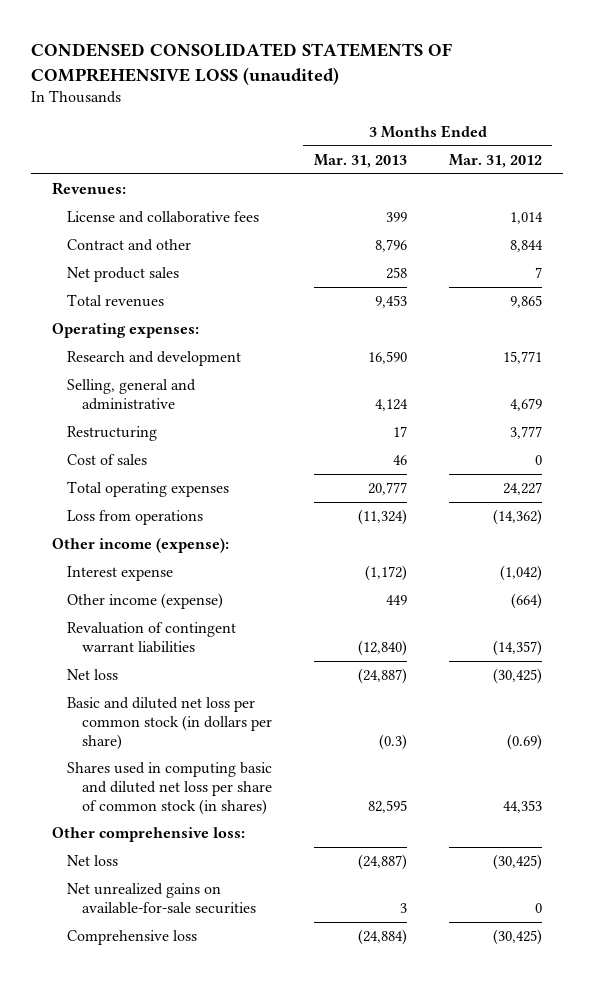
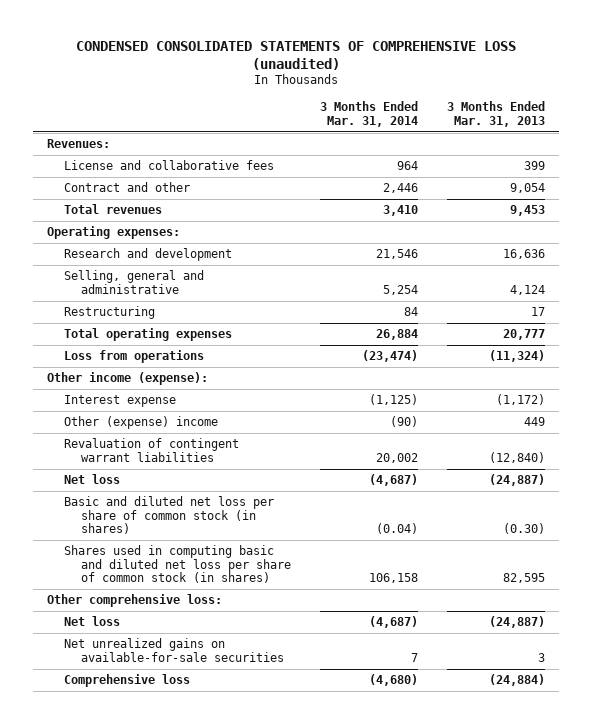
[448,153,542,168] Mar. 31, 2012 -> none
none -> [320,101,419,127] 3 Months Ended Mar. 31, 2014
[66,267,179,283] Net product sales -> none
[374,239,407,253] 8,796 -> [509,183,545,194] 9,054
[367,351,407,365] 16,590 -> [502,249,545,260] 16,636
[66,454,147,466] Cost of sales -> none
[66,593,223,610] Other income (expense) -> [64,416,219,430] Other (expense) income
[66,697,272,750] Basic and diluted net loss per common stock (in dollars per share) -> [64,496,275,535] Basic and diluted net loss per share of common stock (in shares)
[378,733,407,750] (0.3) -> [502,523,545,535] (0.30)

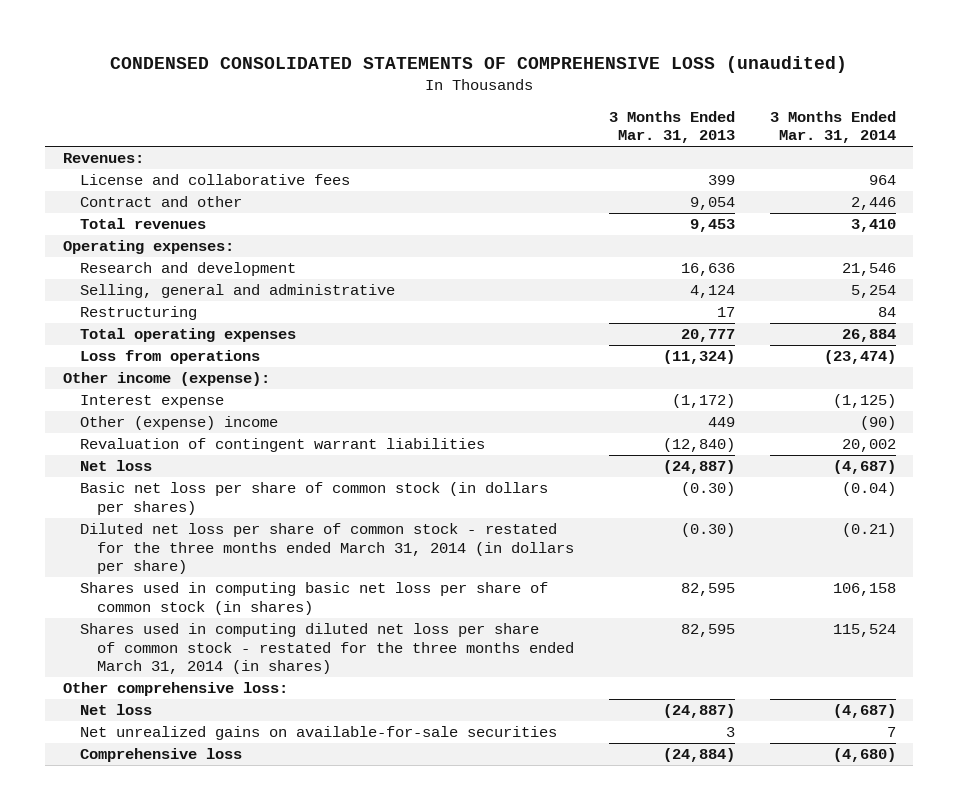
[64,496,275,535] Basic and diluted net loss per share of common stock (in shares) -> [79,482,548,515] Basic net loss per share of common stock (in dollars per shares)
none -> [79,523,575,574] Diluted net loss per share of common stock - restated for the three months ended March 31, 2014 (in dollars per share)
[64,545,292,584] Shares used in computing basic and diluted net loss per share of common stock (in shares) -> [79,582,548,615] Shares used in computing basic net loss per share of common stock (in shares)
none -> [79,623,575,674] Shares used in computing diluted net loss per share of common stock - restated for the three months ended March 31, 2014 (in shares)

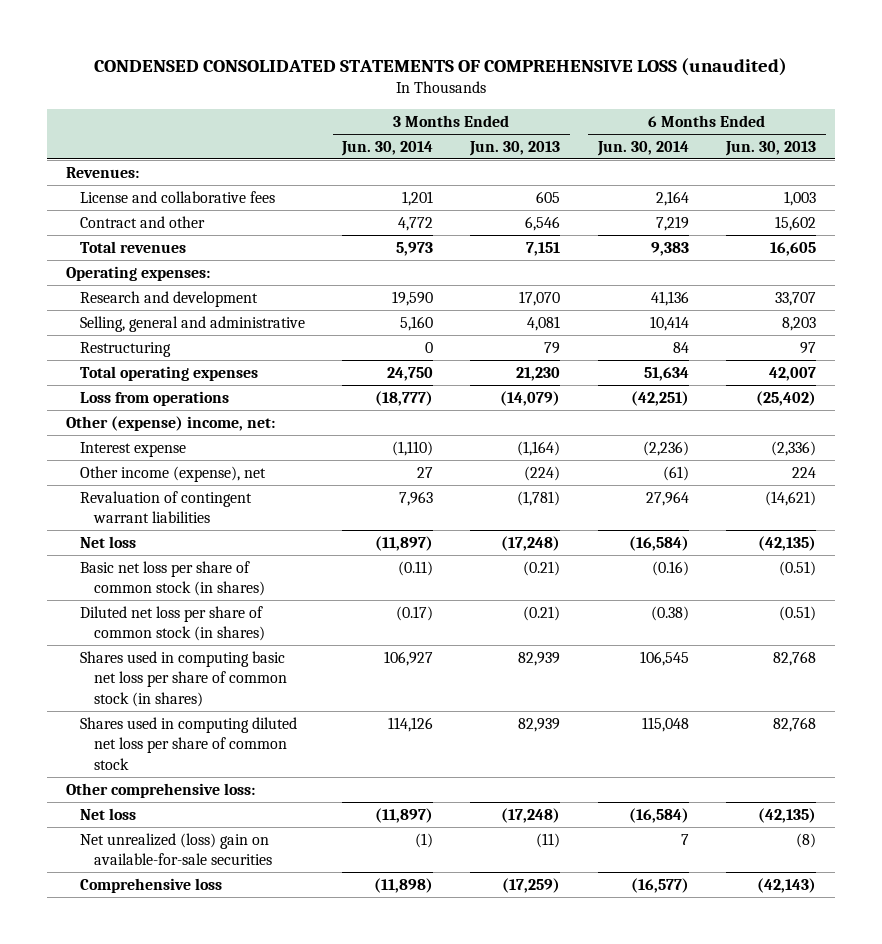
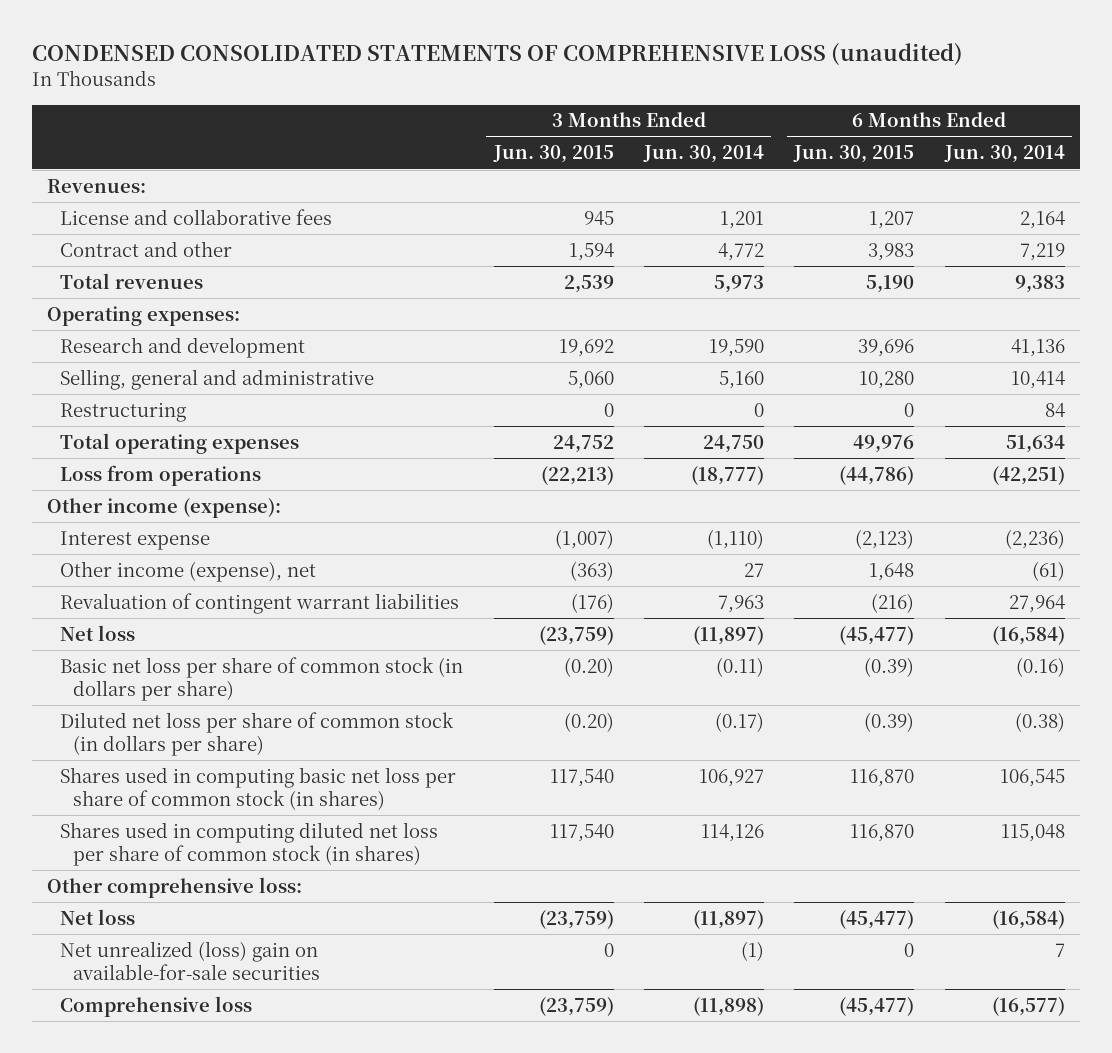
[469,140,561,156] Jun. 30, 2013 -> none
[725,140,817,156] Jun. 30, 2013 -> none
none -> [492,145,614,164] Jun. 30, 2015
none -> [793,145,915,164] Jun. 30, 2015
[65,415,275,431] Other (expense) income, net: -> [47,497,282,518] Other income (expense):
[79,560,265,597] Basic net loss per share of common stock (in shares) -> [60,656,464,702] Basic net loss per share of common stock (in dollars per share)
[79,605,265,642] Diluted net loss per share of common stock (in shares) -> [60,711,455,757] Diluted net loss per share of common stock (in dollars per share)
[79,716,297,770] Shares used in computing diluted net loss per share of common stock -> [60,821,439,867] Shares used in computing diluted net loss per share of common stock (in shares)

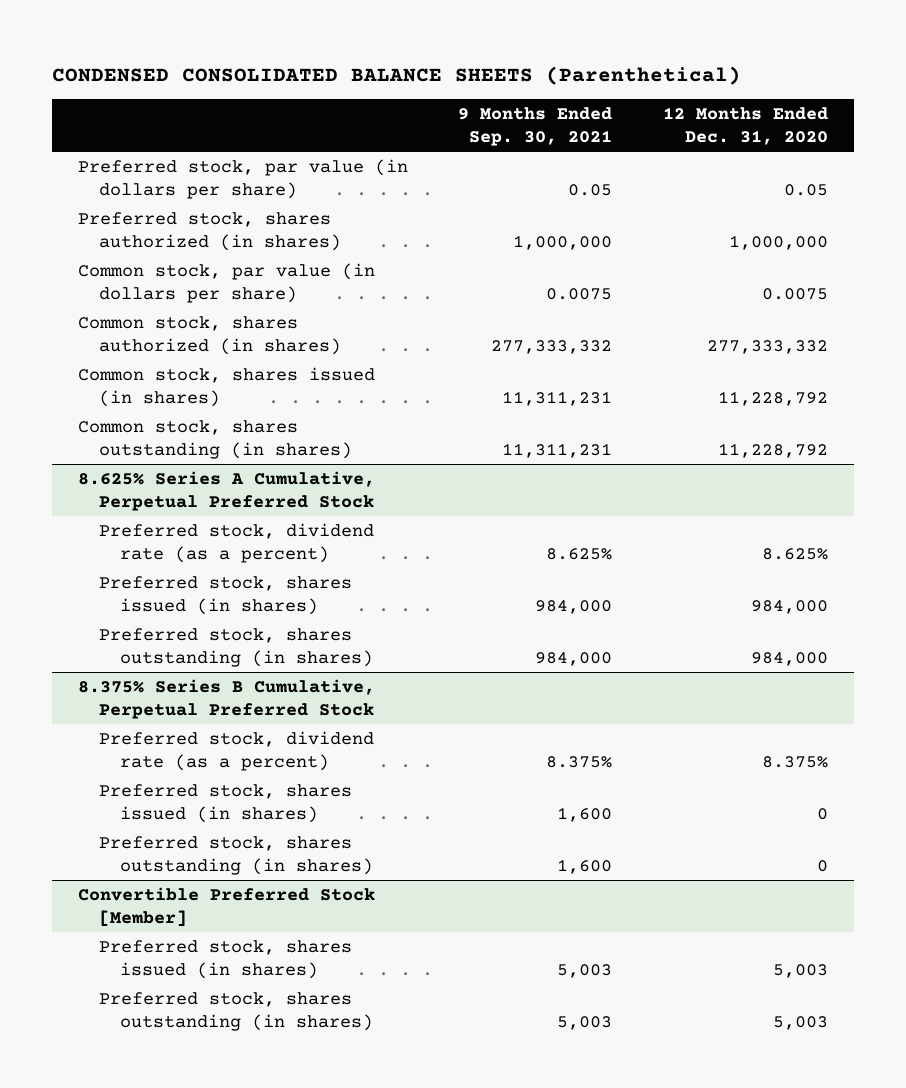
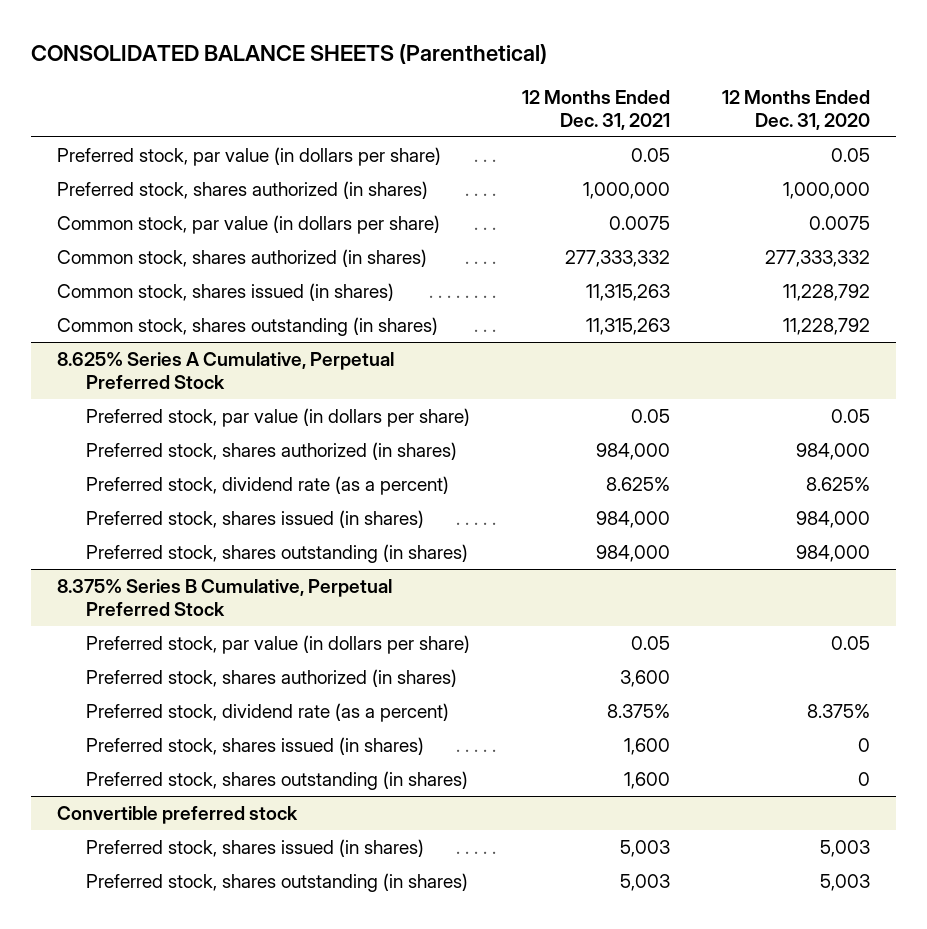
[52,65,742,85] CONDENSED CONSOLIDATED BALANCE SHEETS (Parenthetical) -> [30,43,547,64] CONSOLIDATED BALANCE SHEETS (Parenthetical)
[458,106,613,146] 9 Months Ended Sep. 30, 2021 -> none
none -> [522,89,671,131] 12 Months Ended Dec. 31, 2021
none -> [86,407,471,427] Preferred stock, par value (in dollars per share)
none -> [86,441,458,460] Preferred stock, shares authorized (in shares)
none -> [86,634,471,654] Preferred stock, par value (in dollars per share)
none -> [86,668,458,687] Preferred stock, shares authorized (in shares)
[77,886,375,927] Convertible Preferred Stock [Member] -> [56,805,298,824] Convertible preferred stock

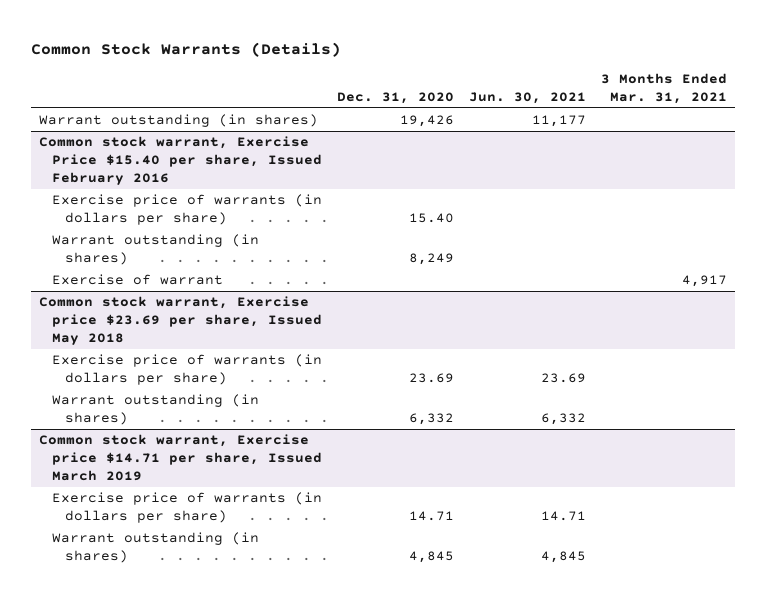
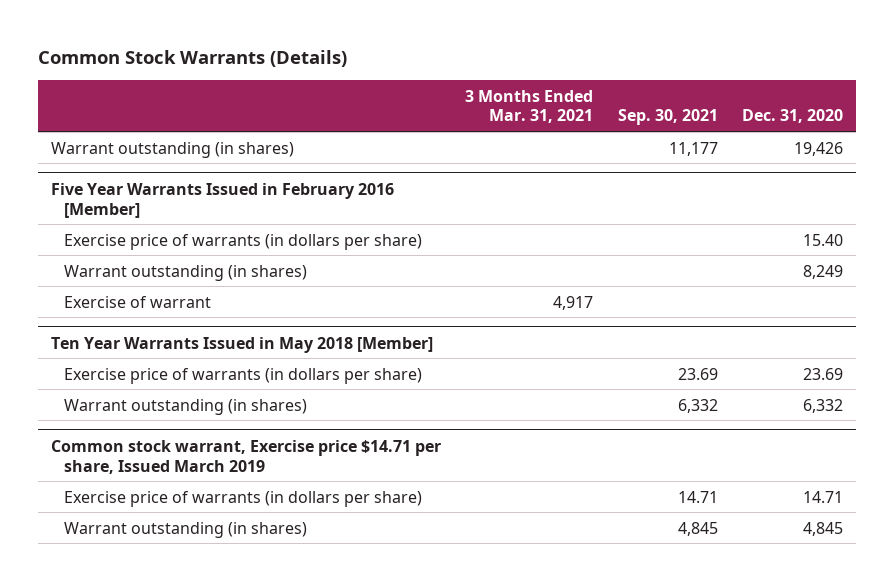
[469,92,587,105] Jun. 30, 2021 -> none
none -> [617,109,718,126] Sep. 30, 2021
[38,136,322,186] Common stock warrant, Exercise Price $15.40 per share, Issued February 2016 -> [50,182,394,218] Five Year Warrants Issued in February 2016 [Member]
[38,296,322,346] Common stock warrant, Exercise price $23.69 per share, Issued May 2018 -> [50,336,433,353] Ten Year Warrants Issued in May 2018 [Member]

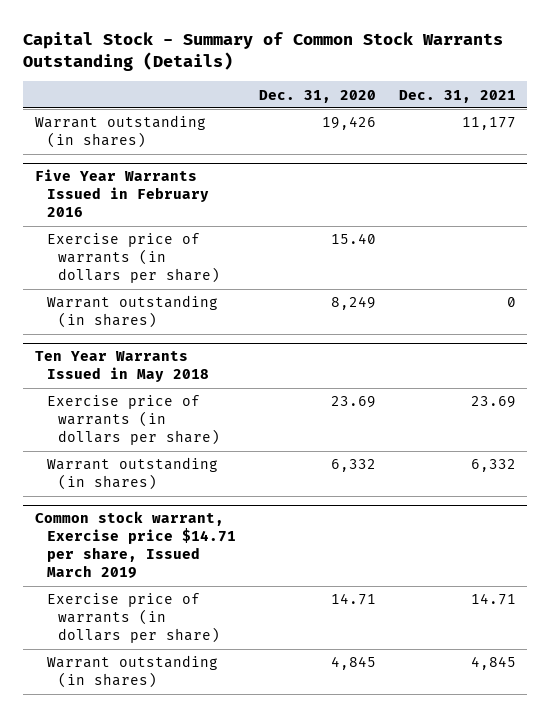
[38,49,348,67] Common Stock Warrants (Details) -> [23,32,504,72] Capital Stock - Summary of Common Stock Warrants Outstanding (Details)
[465,89,594,124] 3 Months Ended Mar. 31, 2021 -> none
[617,109,718,126] Sep. 30, 2021 -> none
none -> [398,89,516,103] Dec. 31, 2021
[50,182,394,218] Five Year Warrants Issued in February 2016 [Member] -> [34,169,209,218] Five Year Warrants Issued in February 2016
[63,295,211,308] Exercise of warrant -> none
[50,336,433,353] Ten Year Warrants Issued in May 2018 [Member] -> [34,351,209,383] Ten Year Warrants Issued in May 2018

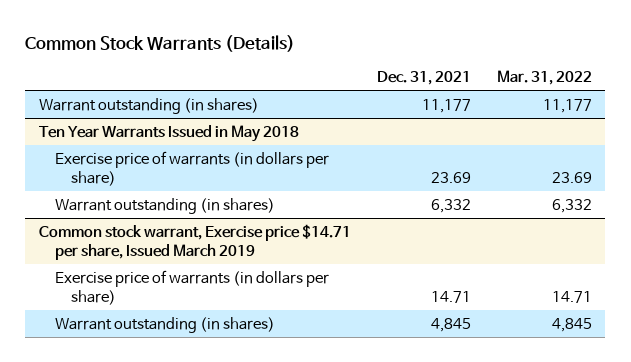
[23,32,504,72] Capital Stock - Summary of Common Stock Warrants Outstanding (Details) -> [25,34,296,52] Common Stock Warrants (Details)
[258,89,376,103] Dec. 31, 2020 -> none
none -> [497,70,593,86] Mar. 31, 2022
[34,169,209,218] Five Year Warrants Issued in February 2016 -> none
[46,233,221,284] Exercise price of warrants (in dollars per share) -> none
[46,295,218,329] Warrant outstanding (in shares) -> none

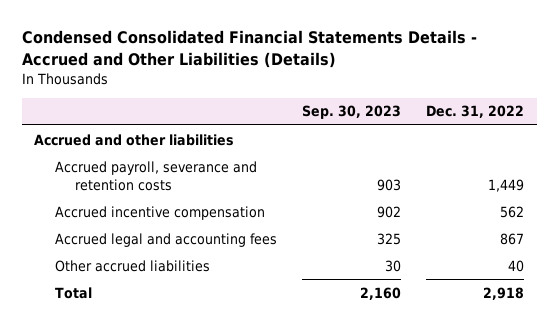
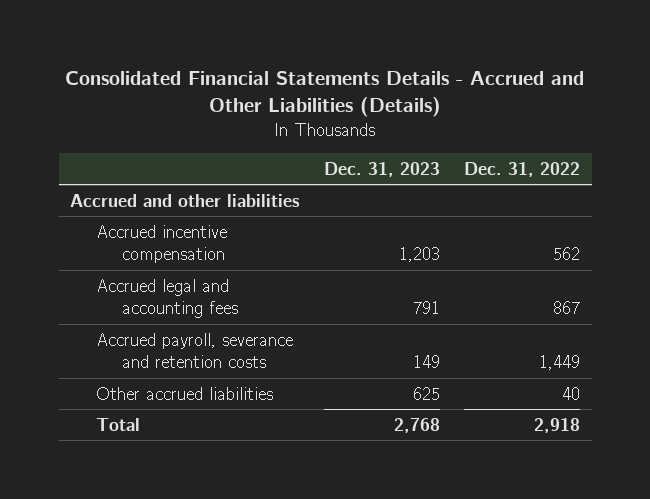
[21,30,477,68] Condensed Consolidated Financial Statements Details - Accrued and Other Liabilities (Details) -> [65,71,585,118] Consolidated Financial Statements Details - Accrued and Other Liabilities (Details)
[301,105,401,120] Sep. 30, 2023 -> none
none -> [324,161,441,177] Dec. 31, 2023
[54,160,257,191] Accrued payroll, severance and retention costs -> [96,332,294,368] Accrued payroll, severance and retention costs

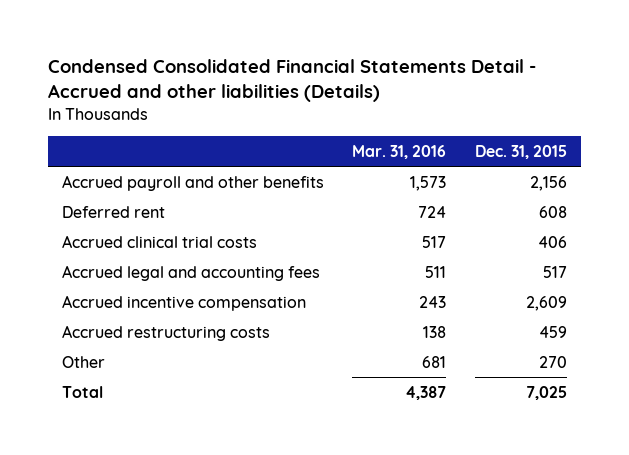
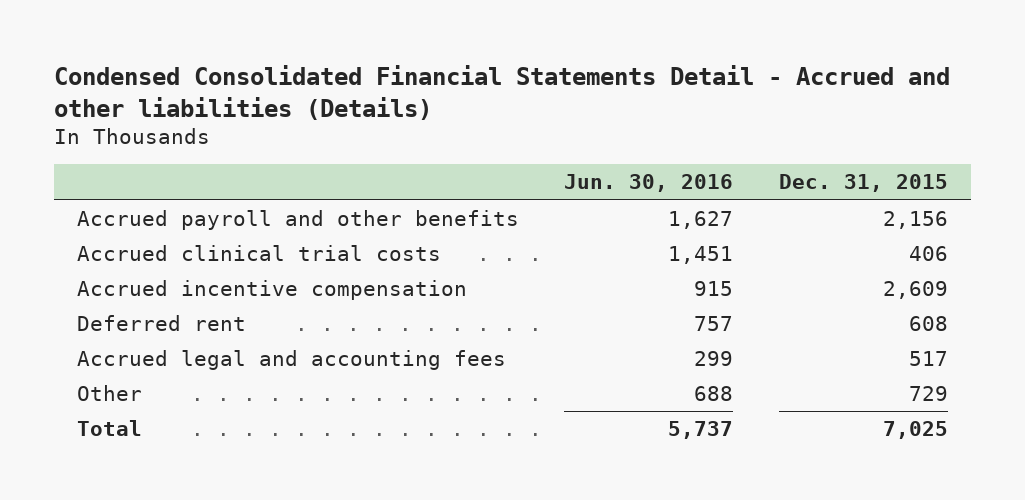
[352,144,447,159] Mar. 31, 2016 -> none
none -> [564,174,734,193] Jun. 30, 2016
[62,324,271,341] Accrued restructuring costs -> none
[62,205,166,218] Deferred rent -> [76,315,246,332] Deferred rent
[62,264,321,281] Accrued legal and accounting fees -> [76,350,506,371] Accrued legal and accounting fees
[538,355,567,368] 270 -> [909,386,949,402] 729

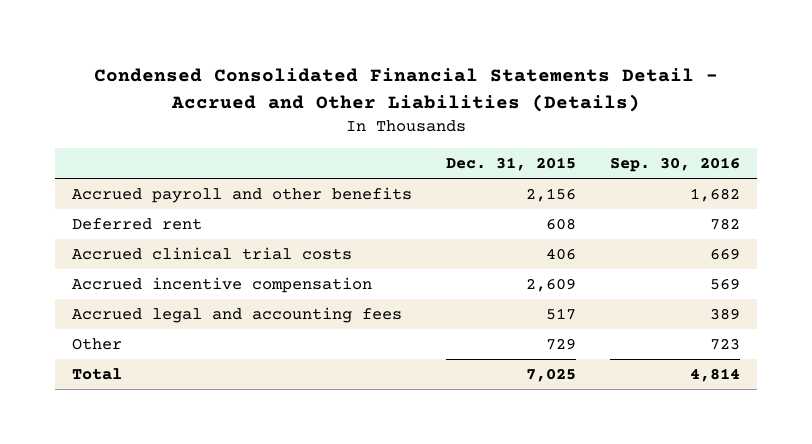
[53,65,950,120] Condensed Consolidated Financial Statements Detail - Accrued and other liabilities (Details) -> [94,68,719,112] Condensed Consolidated Financial Statements Detail - Accrued and Other Liabilities (Details)
[564,174,734,193] Jun. 30, 2016 -> none
none -> [610,157,741,173] Sep. 30, 2016
[76,315,246,332] Deferred rent -> [71,218,202,231] Deferred rent

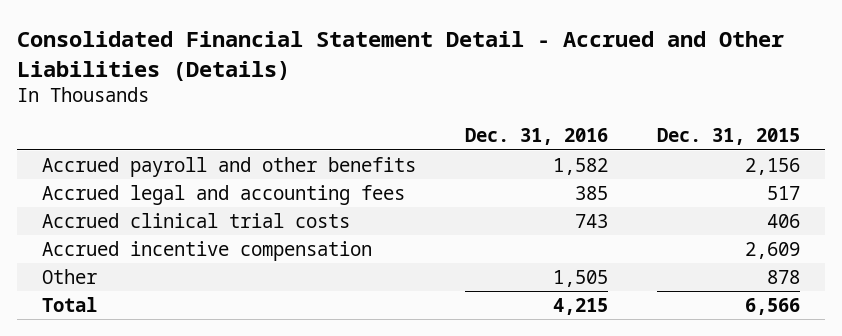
[94,68,719,112] Condensed Consolidated Financial Statements Detail - Accrued and Other Liabilities (Details) -> [17,31,785,81] Consolidated Financial Statement Detail - Accrued and Other Liabilities (Details)
[610,157,741,173] Sep. 30, 2016 -> none
none -> [465,128,609,146] Dec. 31, 2016
[71,218,202,231] Deferred rent -> none
[71,307,402,324] Accrued legal and accounting fees -> [41,184,405,205] Accrued legal and accounting fees
[546,338,577,351] 729 -> [767,269,801,284] 878
[526,368,577,383] 7,025 -> [745,297,801,315] 6,566

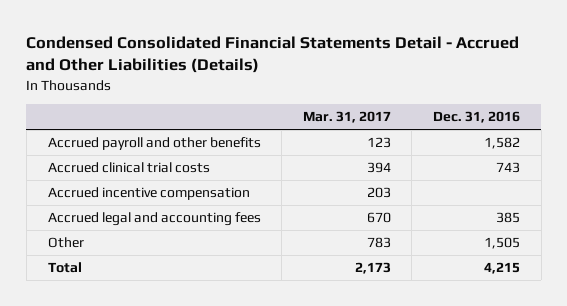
[17,31,785,81] Consolidated Financial Statement Detail - Accrued and Other Liabilities (Details) -> [26,36,520,74] Condensed Consolidated Financial Statements Detail - Accrued and Other Liabilities (Details)
[657,128,801,146] Dec. 31, 2015 -> none
none -> [302,111,391,124] Mar. 31, 2017
[41,184,405,205] Accrued legal and accounting fees -> [47,212,261,227] Accrued legal and accounting fees

